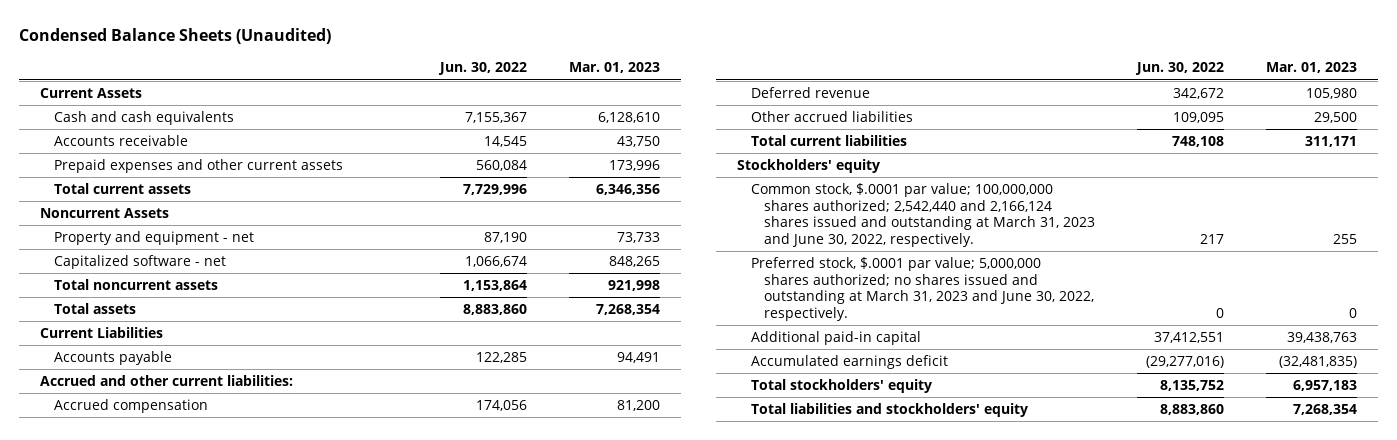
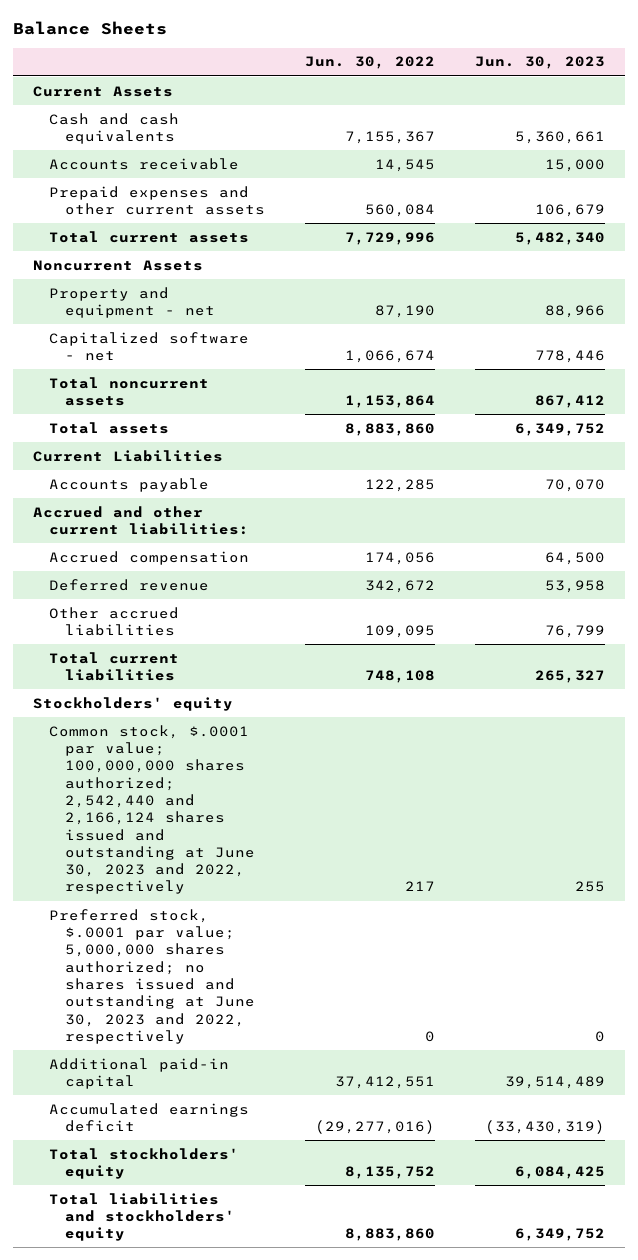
[19,28,332,45] Condensed Balance Sheets (Unaudited) -> [13,21,168,36] Balance Sheets
[568,62,660,74] Mar. 01, 2023 -> none
none -> [474,56,605,70] Jun. 30, 2023
[750,183,1096,247] Common stock, $.0001 par value; 100,000,000 shares authorized; 2,542,440 and 2,166,124 shares issued and outstanding at March 31, 2023 and June 30, 2022, respectively. -> [49,724,255,895] Common stock, $.0001 par value; 100,000,000 shares authorized; 2,542,440 and 2,166,124 shares issued and outstanding at June 30, 2023 and 2022, respectively
[750,257,1095,321] Preferred stock, $.0001 par value; 5,000,000 shares authorized; no shares issued and outstanding at March 31, 2023 and June 30, 2022, respectively. -> [49,908,255,1044] Preferred stock, $.0001 par value; 5,000,000 shares authorized; no shares issued and outstanding at June 30, 2023 and 2022, respectively

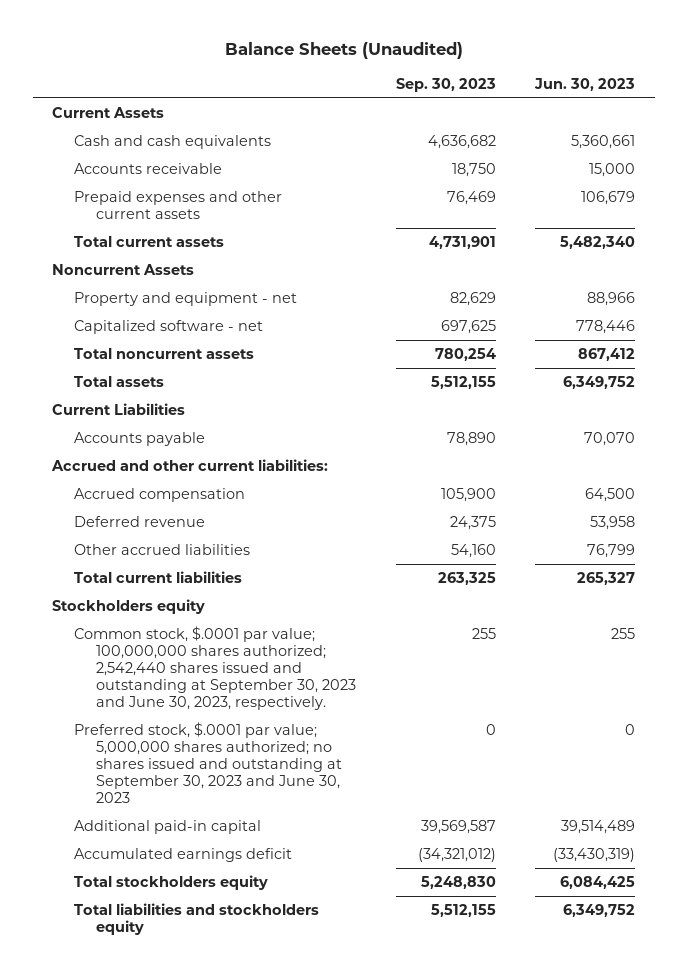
[13,21,168,36] Balance Sheets -> [224,42,463,60] Balance Sheets (Unaudited)
[304,56,435,70] Jun. 30, 2022 -> none
none -> [395,77,496,92] Sep. 30, 2023
[33,696,234,711] Stockholders' equity -> [52,599,206,615] Stockholders equity
[49,724,255,895] Common stock, $.0001 par value; 100,000,000 shares authorized; 2,542,440 and 2,166,124 shares issued and outstanding at June 30, 2023 and 2022, respectively -> [74,626,357,711] Common stock, $.0001 par value; 100,000,000 shares authorized; 2,542,440 shares issued and outstanding at September 30, 2023 and June 30, 2023, respectively.
[49,908,255,1044] Preferred stock, $.0001 par value; 5,000,000 shares authorized; no shares issued and outstanding at June 30, 2023 and 2022, respectively -> [74,722,343,804] Preferred stock, $.0001 par value; 5,000,000 shares authorized; no shares issued and outstanding at September 30, 2023 and June 30, 2023
[49,1147,240,1179] Total stockholders' equity -> [74,875,269,891] Total stockholders equity
[49,1192,235,1242] Total liabilities and stockholders' equity -> [74,903,320,936] Total liabilities and stockholders equity

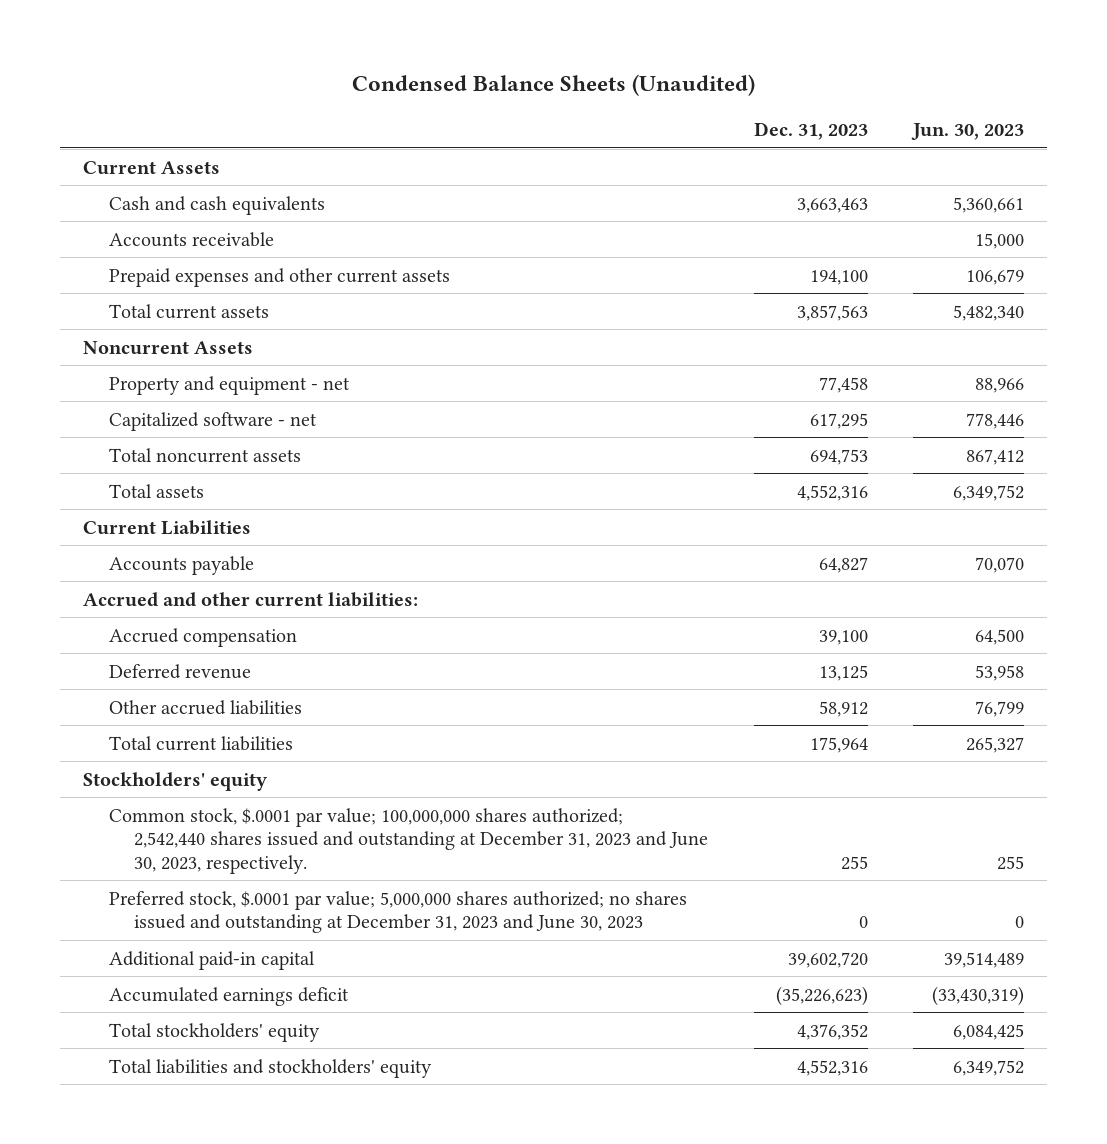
[224,42,463,60] Balance Sheets (Unaudited) -> [351,74,755,97] Condensed Balance Sheets (Unaudited)
[395,77,496,92] Sep. 30, 2023 -> none
none -> [753,122,868,141] Dec. 31, 2023
[52,599,206,615] Stockholders equity -> [83,771,269,791] Stockholders' equity
[74,626,357,711] Common stock, $.0001 par value; 100,000,000 shares authorized; 2,542,440 shares issued and outstanding at September 30, 2023 and June 30, 2023, respectively. -> [108,807,709,874] Common stock, $.0001 par value; 100,000,000 shares authorized; 2,542,440 shares issued and outstanding at December 31, 2023 and June 30, 2023, respectively.
[74,722,343,804] Preferred stock, $.0001 par value; 5,000,000 shares authorized; no shares issued and outstanding at September 30, 2023 and June 30, 2023 -> [108,890,687,934] Preferred stock, $.0001 par value; 5,000,000 shares authorized; no shares issued and outstanding at December 31, 2023 and June 30, 2023
[74,875,269,891] Total stockholders equity -> [108,1022,320,1042] Total stockholders' equity
[74,903,320,936] Total liabilities and stockholders equity -> [108,1058,432,1078] Total liabilities and stockholders' equity

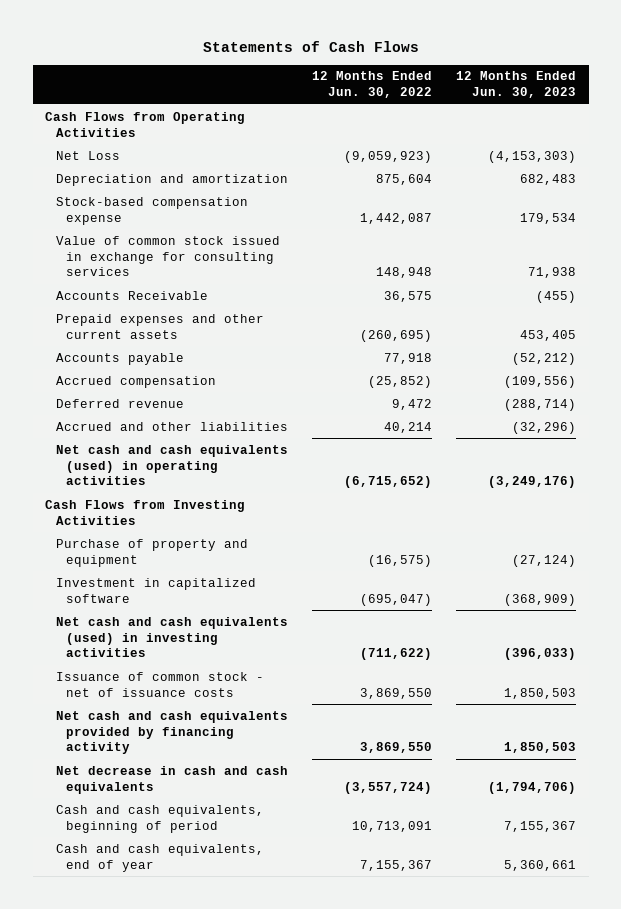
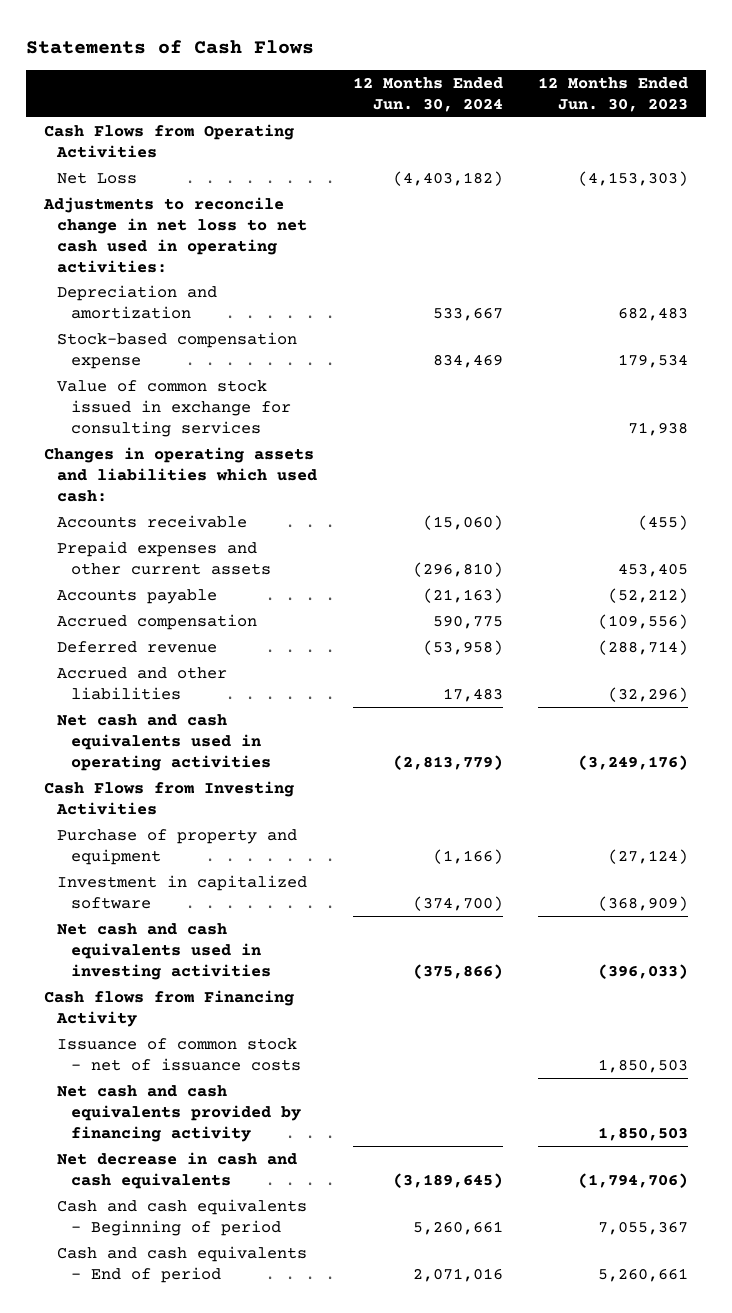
[311,71,432,99] 12 Months Ended Jun. 30, 2022 -> none
none -> [352,76,503,112] 12 Months Ended Jun. 30, 2024
none -> [42,196,308,273] Adjustments to reconcile change in net loss to net cash used in operating activities:
none -> [43,446,318,502] Changes in operating assets and liabilities which used cash:
[55,290,208,300] Accounts Receivable -> [57,514,248,528] Accounts receivable
[55,444,288,486] Net cash and cash equivalents (used) in operating activities -> [57,713,271,771] Net cash and cash equivalents used in operating activities
[55,616,288,658] Net cash and cash equivalents (used) in investing activities -> [57,922,271,980] Net cash and cash equivalents used in investing activities
none -> [43,989,294,1027] Cash flows from Financing Activity
[55,804,264,833] Cash and cash equivalents, beginning of period -> [57,1198,308,1236] Cash and cash equivalents - Beginning of period
[504,820,577,832] 7,155,367 -> [598,1220,689,1235] 7,055,367
[55,843,264,872] Cash and cash equivalents, end of year -> [57,1245,308,1283] Cash and cash equivalents - End of period
[504,859,577,871] 5,360,661 -> [598,1267,689,1282] 5,260,661

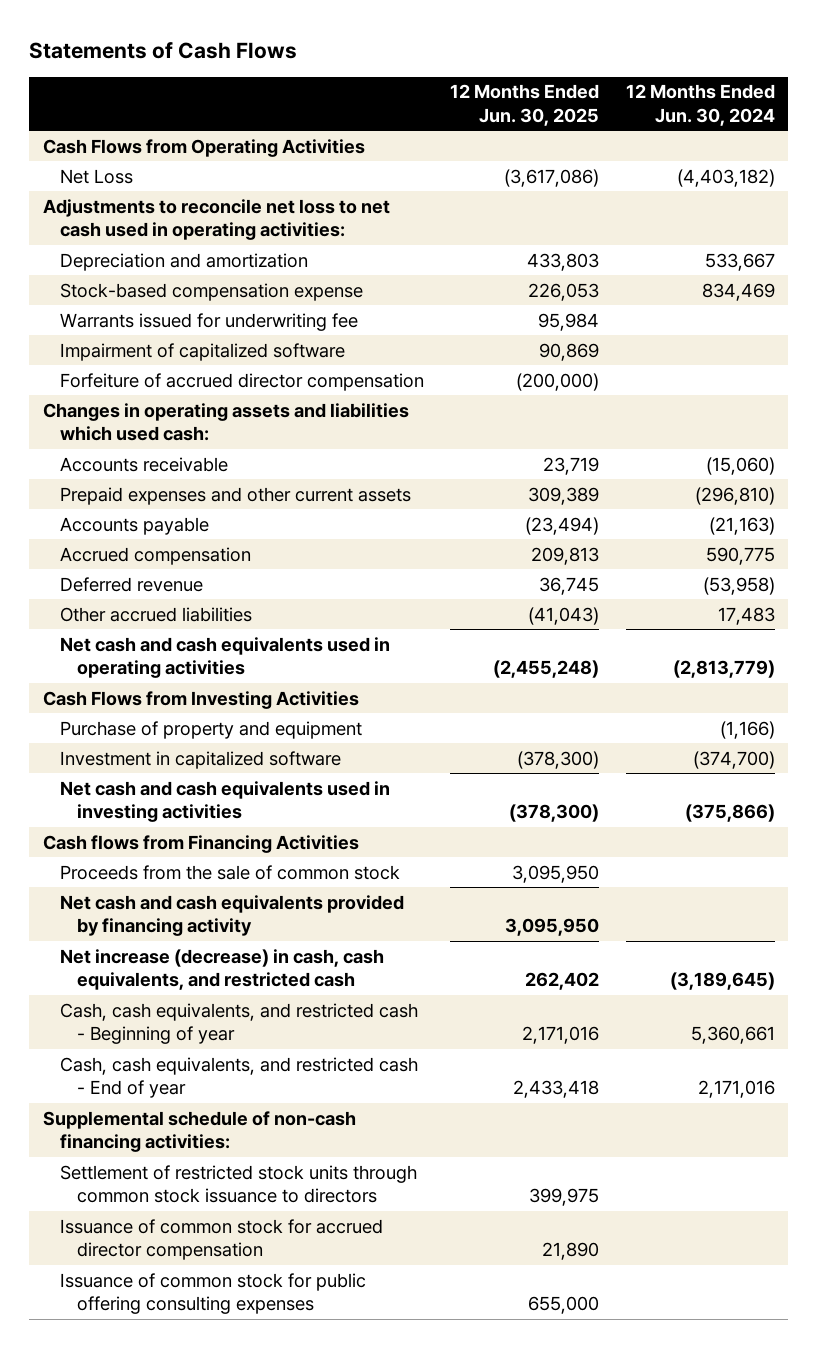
[538,76,689,112] 12 Months Ended Jun. 30, 2023 -> none
none -> [450,84,600,126] 12 Months Ended Jun. 30, 2025
[42,196,308,273] Adjustments to reconcile change in net loss to net cash used in operating activities: -> [42,198,390,241] Adjustments to reconcile net loss to net cash used in operating activities:
[57,379,291,437] Value of common stock issued in exchange for consulting services -> none
none -> [59,312,358,331] Warrants issued for underwriting fee
none -> [59,342,345,361] Impairment of capitalized software
none -> [59,372,424,391] Forfeiture of accrued director compensation
[57,666,228,700] Accrued and other liabilities -> [59,606,252,622] Other accrued liabilities
[43,989,294,1027] Cash flows from Financing Activity -> [42,834,359,853] Cash flows from Financing Activities
[57,1037,301,1071] Issuance of common stock - net of issuance costs -> [59,864,400,880] Proceeds from the sale of common stock
[57,1151,298,1189] Net decrease in cash and cash equivalents -> [59,948,384,991] Net increase (decrease) in cash, cash equivalents, and restricted cash
[57,1198,308,1236] Cash and cash equivalents - Beginning of period -> [59,1002,418,1045] Cash, cash equivalents, and restricted cash - Beginning of year
[412,1220,503,1235] 5,260,661 -> [690,1026,775,1045] 5,360,661
[57,1245,308,1283] Cash and cash equivalents - End of period -> [59,1056,418,1099] Cash, cash equivalents, and restricted cash - End of year
[412,1267,503,1282] 2,071,016 -> [697,1080,775,1099] 2,171,016
none -> [42,1110,356,1153] Supplemental schedule of non-cash financing activities:
none -> [59,1164,417,1204] Settlement of restricted stock units through common stock issuance to directors
none -> [59,1218,383,1261] Issuance of common stock for accrued director compensation
none -> [59,1272,366,1315] Issuance of common stock for public offering consulting expenses

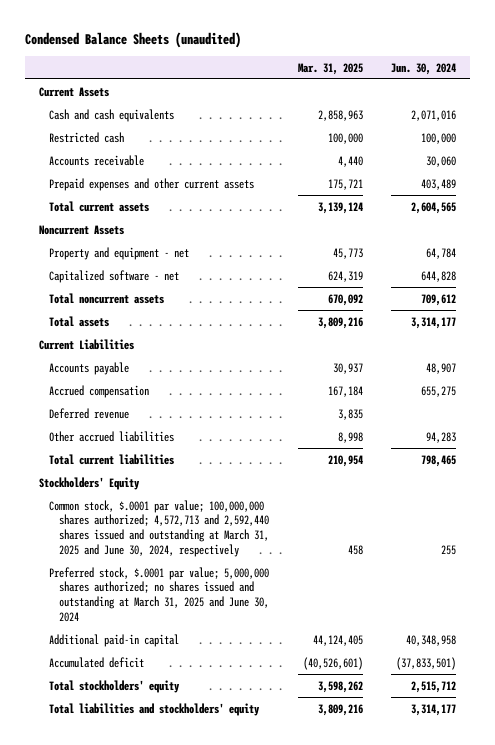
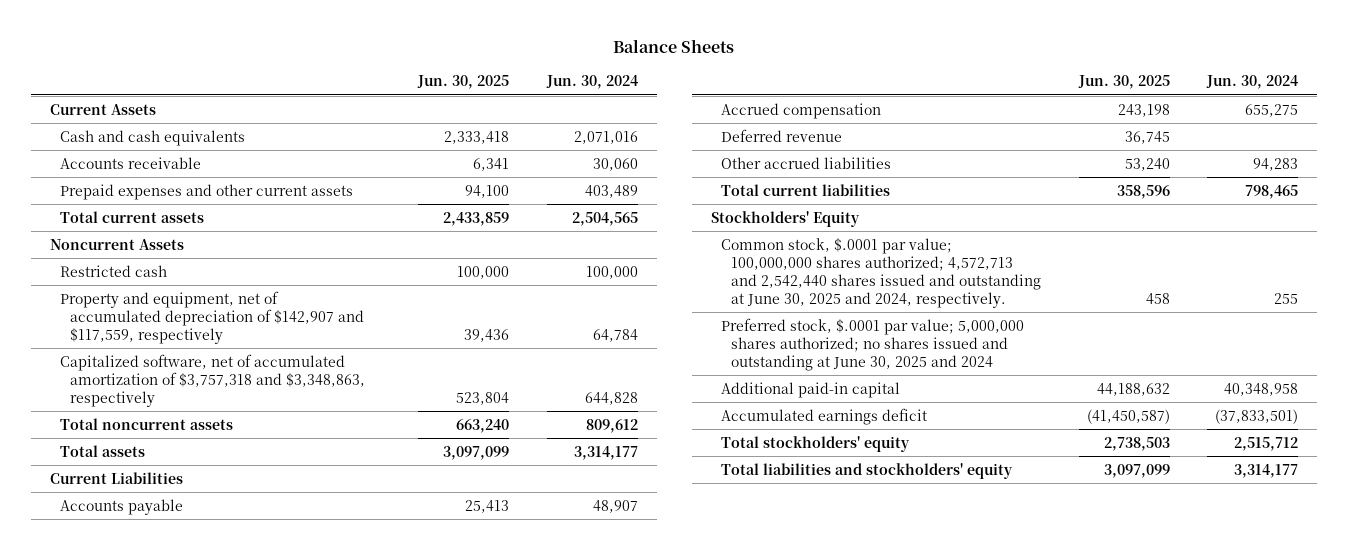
[24,31,241,48] Condensed Balance Sheets (unaudited) -> [613,39,735,54] Balance Sheets
[297,62,363,75] Mar. 31, 2025 -> none
none -> [417,75,510,90] Jun. 30, 2025
[411,201,457,214] 2,604,565 -> [571,211,638,226] 2,504,565
[48,131,124,143] Restricted cash -> [60,264,168,277] Restricted cash
[48,246,189,260] Property and equipment - net -> [60,290,365,344] Property and equipment, net of accumulated depreciation of $142,907 and $117,559, respectively
[48,269,179,283] Capitalized software - net -> [60,353,366,407] Capitalized software, net of accumulated amortization of $3,757,318 and $3,348,863, respectively
[421,293,457,306] 709,612 -> [585,418,638,433] 809,612
[48,499,269,557] Common stock, $.0001 par value; 100,000,000 shares authorized; 4,572,713 and 2,592,440 shares issued and outstanding at March 31, 2025 and June 30, 2024, respectively -> [720,237,1042,308] Common stock, $.0001 par value; 100,000,000 shares authorized; 4,572,713 and 2,542,440 shares issued and outstanding at June 30, 2025 and 2024, respectively.
[48,566,269,622] Preferred stock, $.0001 par value; 5,000,000 shares authorized; no shares issued and outstanding at March 31, 2025 and June 30, 2024 -> [720,317,1024,371] Preferred stock, $.0001 par value; 5,000,000 shares authorized; no shares issued and outstanding at June 30, 2025 and 2024
[48,656,144,668] Accumulated deficit -> [720,407,927,425] Accumulated earnings deficit

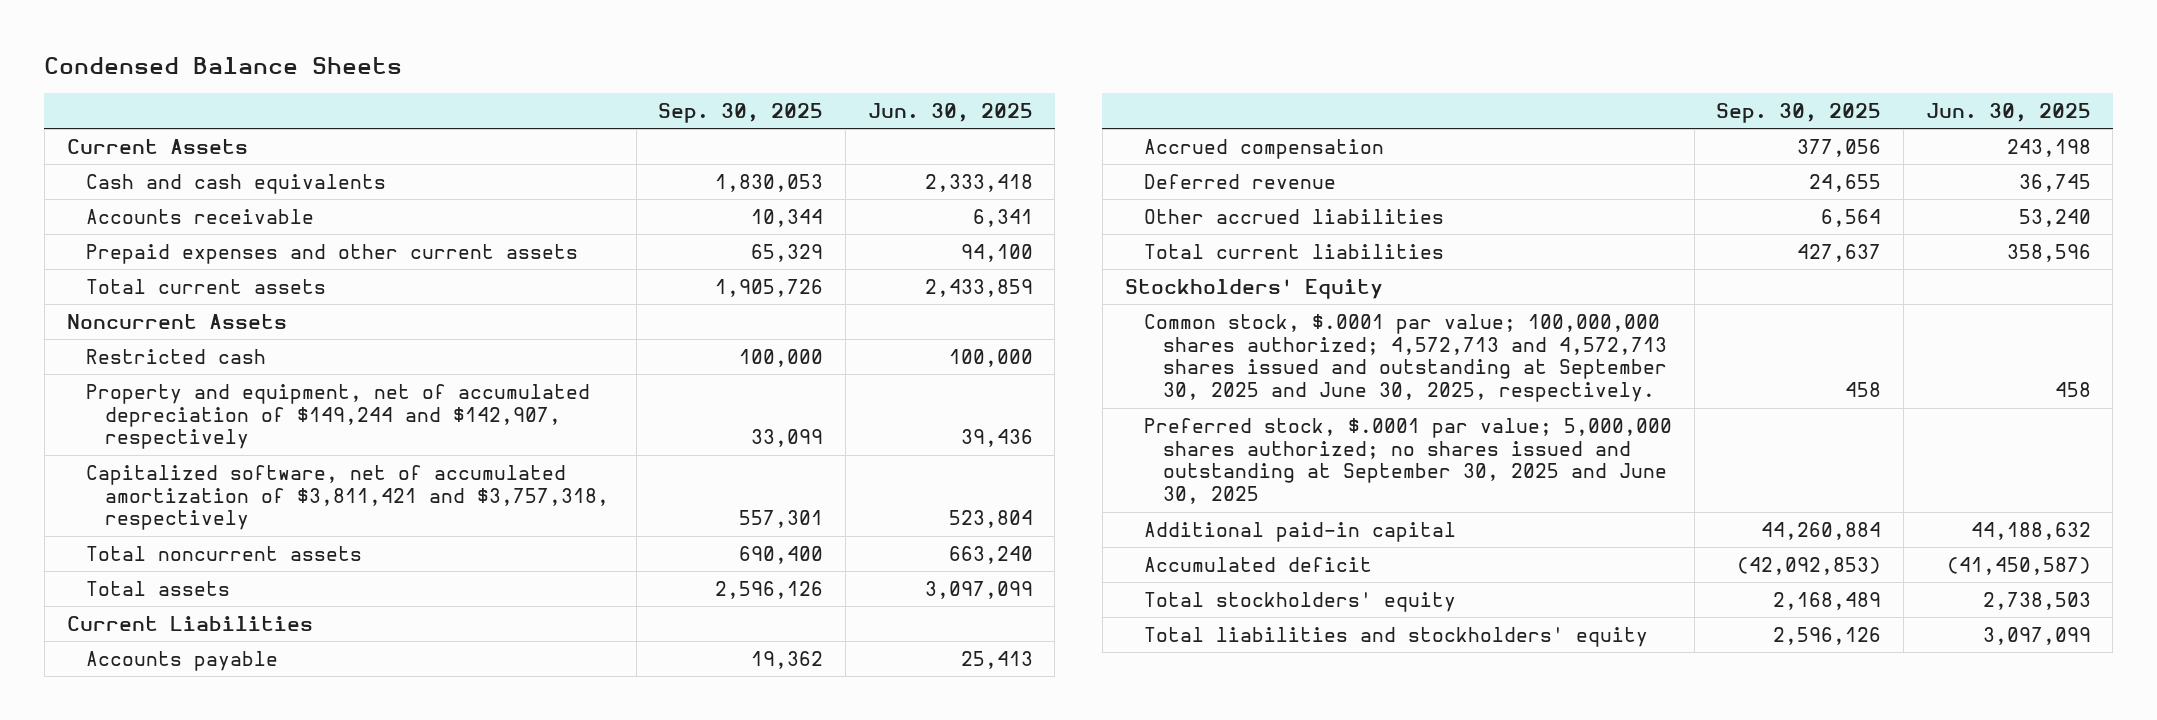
[613,39,735,54] Balance Sheets -> [44,56,403,74] Condensed Balance Sheets
[545,75,638,90] Jun. 30, 2024 -> none
none -> [658,102,824,123] Sep. 30, 2025
[60,290,365,344] Property and equipment, net of accumulated depreciation of $142,907 and $117,559, respectively -> [85,383,590,450] Property and equipment, net of accumulated depreciation of $149,244 and $142,907, respectively
[60,353,366,407] Capitalized software, net of accumulated amortization of $3,757,318 and $3,348,863, respectively -> [85,464,610,531] Capitalized software, net of accumulated amortization of $3,811,421 and $3,757,318, respectively
[720,237,1042,308] Common stock, $.0001 par value; 100,000,000 shares authorized; 4,572,713 and 2,542,440 shares issued and outstanding at June 30, 2025 and 2024, respectively. -> [1143,313,1668,403] Common stock, $.0001 par value; 100,000,000 shares authorized; 4,572,713 and 4,572,713 shares issued and outstanding at September 30, 2025 and June 30, 2025, respectively.
[720,317,1024,371] Preferred stock, $.0001 par value; 5,000,000 shares authorized; no shares issued and outstanding at June 30, 2025 and 2024 -> [1143,417,1672,505] Preferred stock, $.0001 par value; 5,000,000 shares authorized; no shares issued and outstanding at September 30, 2025 and June 30, 2025
[720,407,927,425] Accumulated earnings deficit -> [1143,556,1372,572] Accumulated deficit

